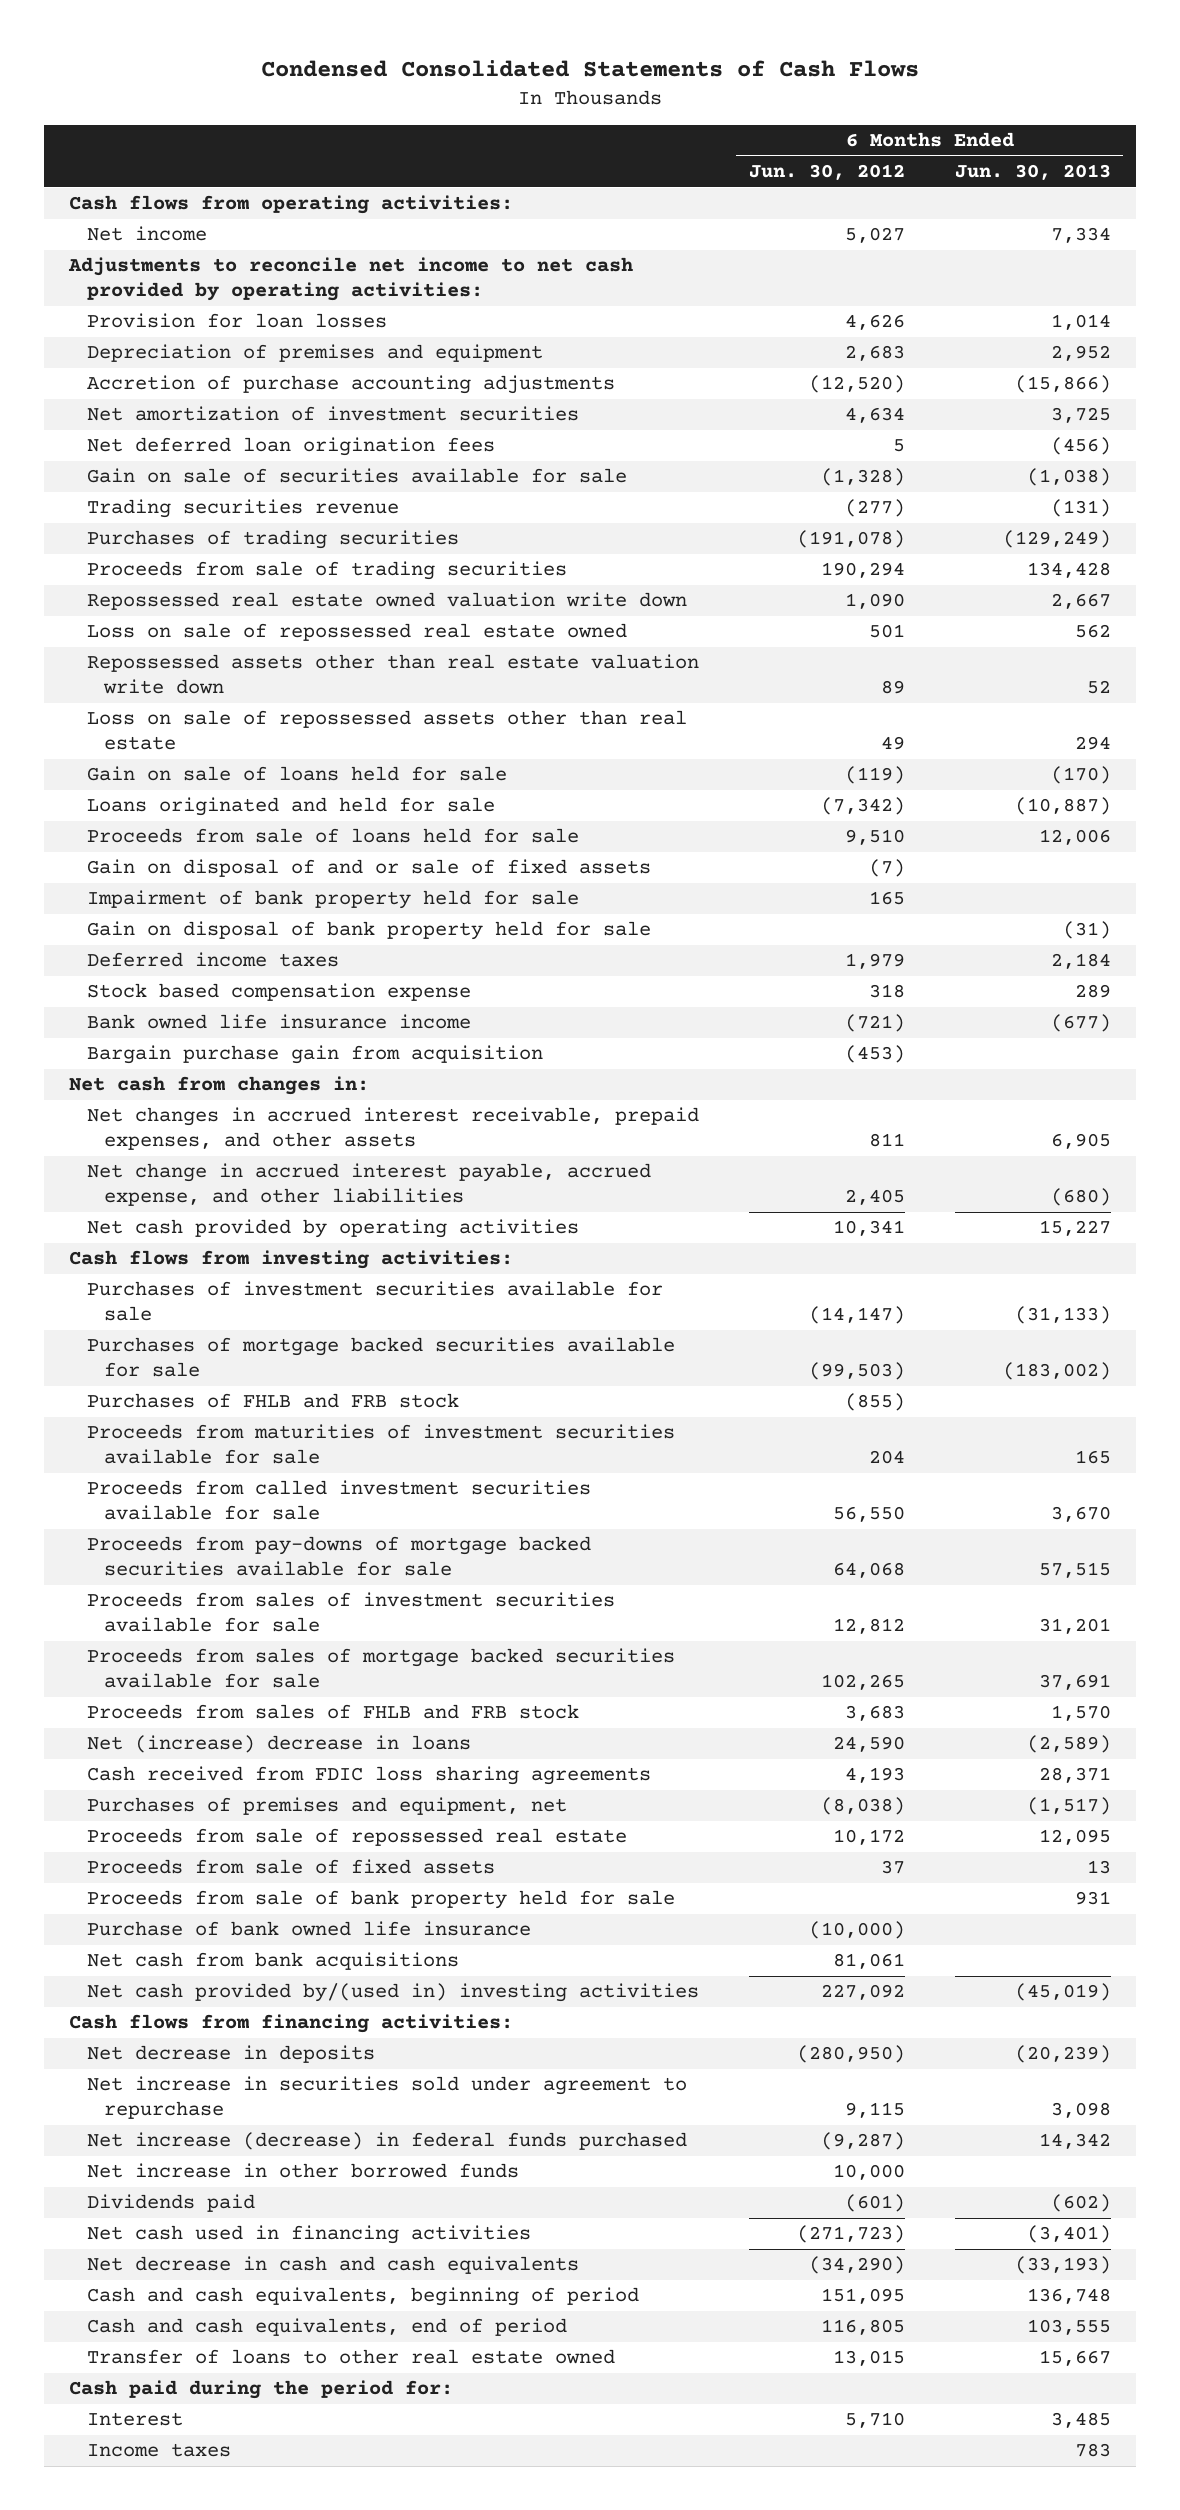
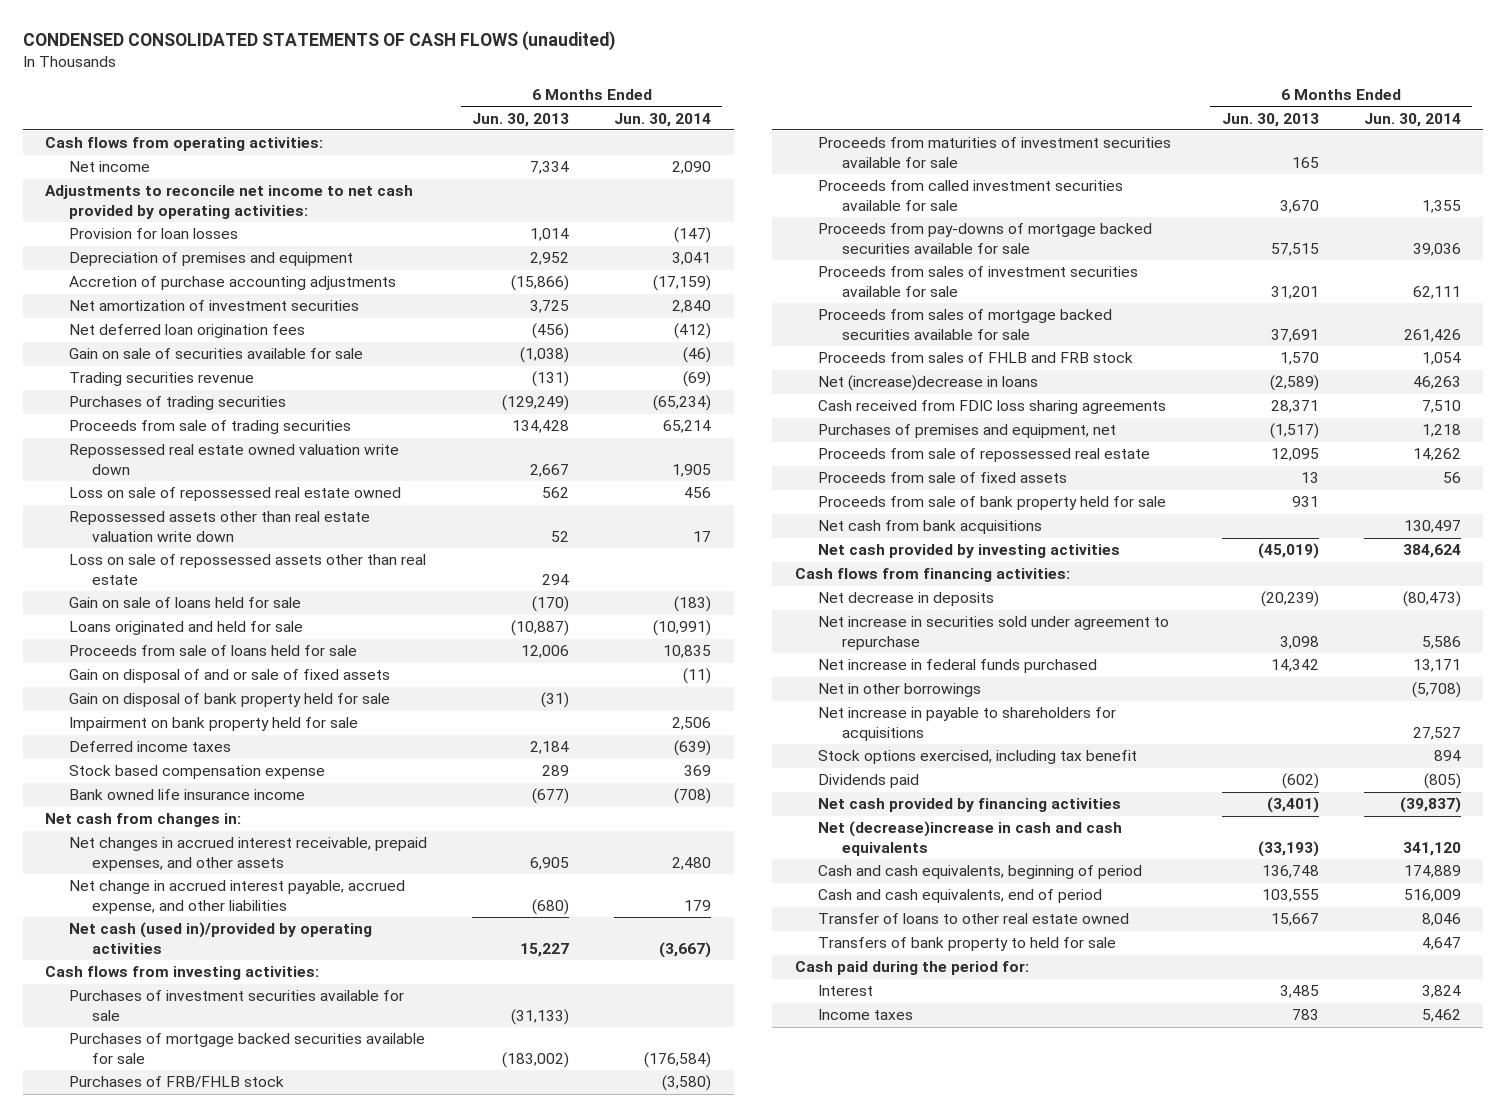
[260,60,919,78] Condensed Consolidated Statements of Cash Flows -> [22,31,615,52] CONDENSED CONSOLIDATED STATEMENTS OF CASH FLOWS (unaudited)
[748,164,905,181] Jun. 30, 2012 -> none
none -> [614,112,712,127] Jun. 30, 2014
[86,890,579,910] Impairment of bank property held for sale -> none
none -> [68,717,358,732] Impairment on bank property held for sale
[86,1045,543,1065] Bargain purchase gain from acquisition -> none
[86,1219,579,1239] Net cash provided by operating activities -> [68,922,372,954] Net cash (used in)/provided by operating activities
[86,1393,459,1409] Purchases of FHLB and FRB stock -> [68,1076,284,1089] Purchases of FRB/FHLB stock
[86,1735,471,1754] Net (increase) decrease in loans -> [818,375,1039,392] Net (increase)decrease in loans
[86,1921,531,1937] Purchase of bank owned life insurance -> none
[86,1983,699,2003] Net cash provided by/(used in) investing activities -> [818,544,1121,559] Net cash provided by investing activities
[86,2132,687,2151] Net increase (decrease) in federal funds purchased -> [818,659,1098,674] Net increase in federal funds purchased
[86,2163,519,2179] Net increase in other borrowed funds -> [818,683,982,698] Net in other borrowings
none -> [818,707,1117,741] Net increase in payable to shareholders for acquisitions
none -> [818,750,1138,765] Stock options exercised, including tax benefit
[86,2225,531,2245] Net cash used in financing activities -> [818,798,1122,813] Net cash provided by financing activities
[86,2256,579,2275] Net decrease in cash and cash equivalents -> [818,821,1123,856] Net (decrease)increase in cash and cash equivalents
none -> [818,937,1117,952] Transfers of bank property to held for sale

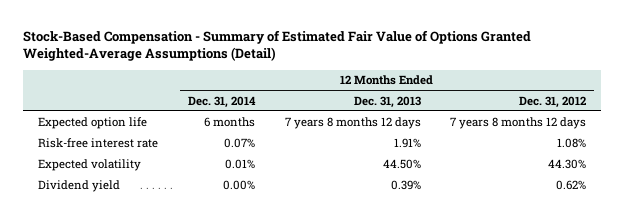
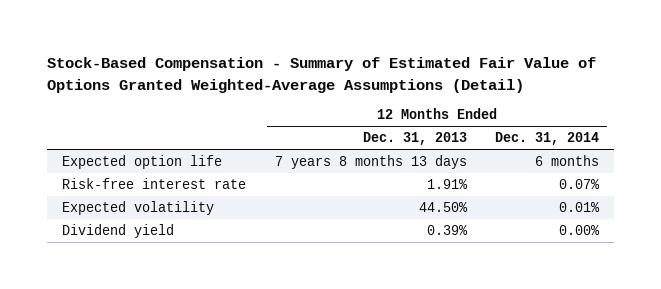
[519,95,587,108] Dec. 31, 2012 -> none
[284,117,421,130] 7 years 8 months 12 days -> [274,155,467,170] 7 years 8 months 13 days

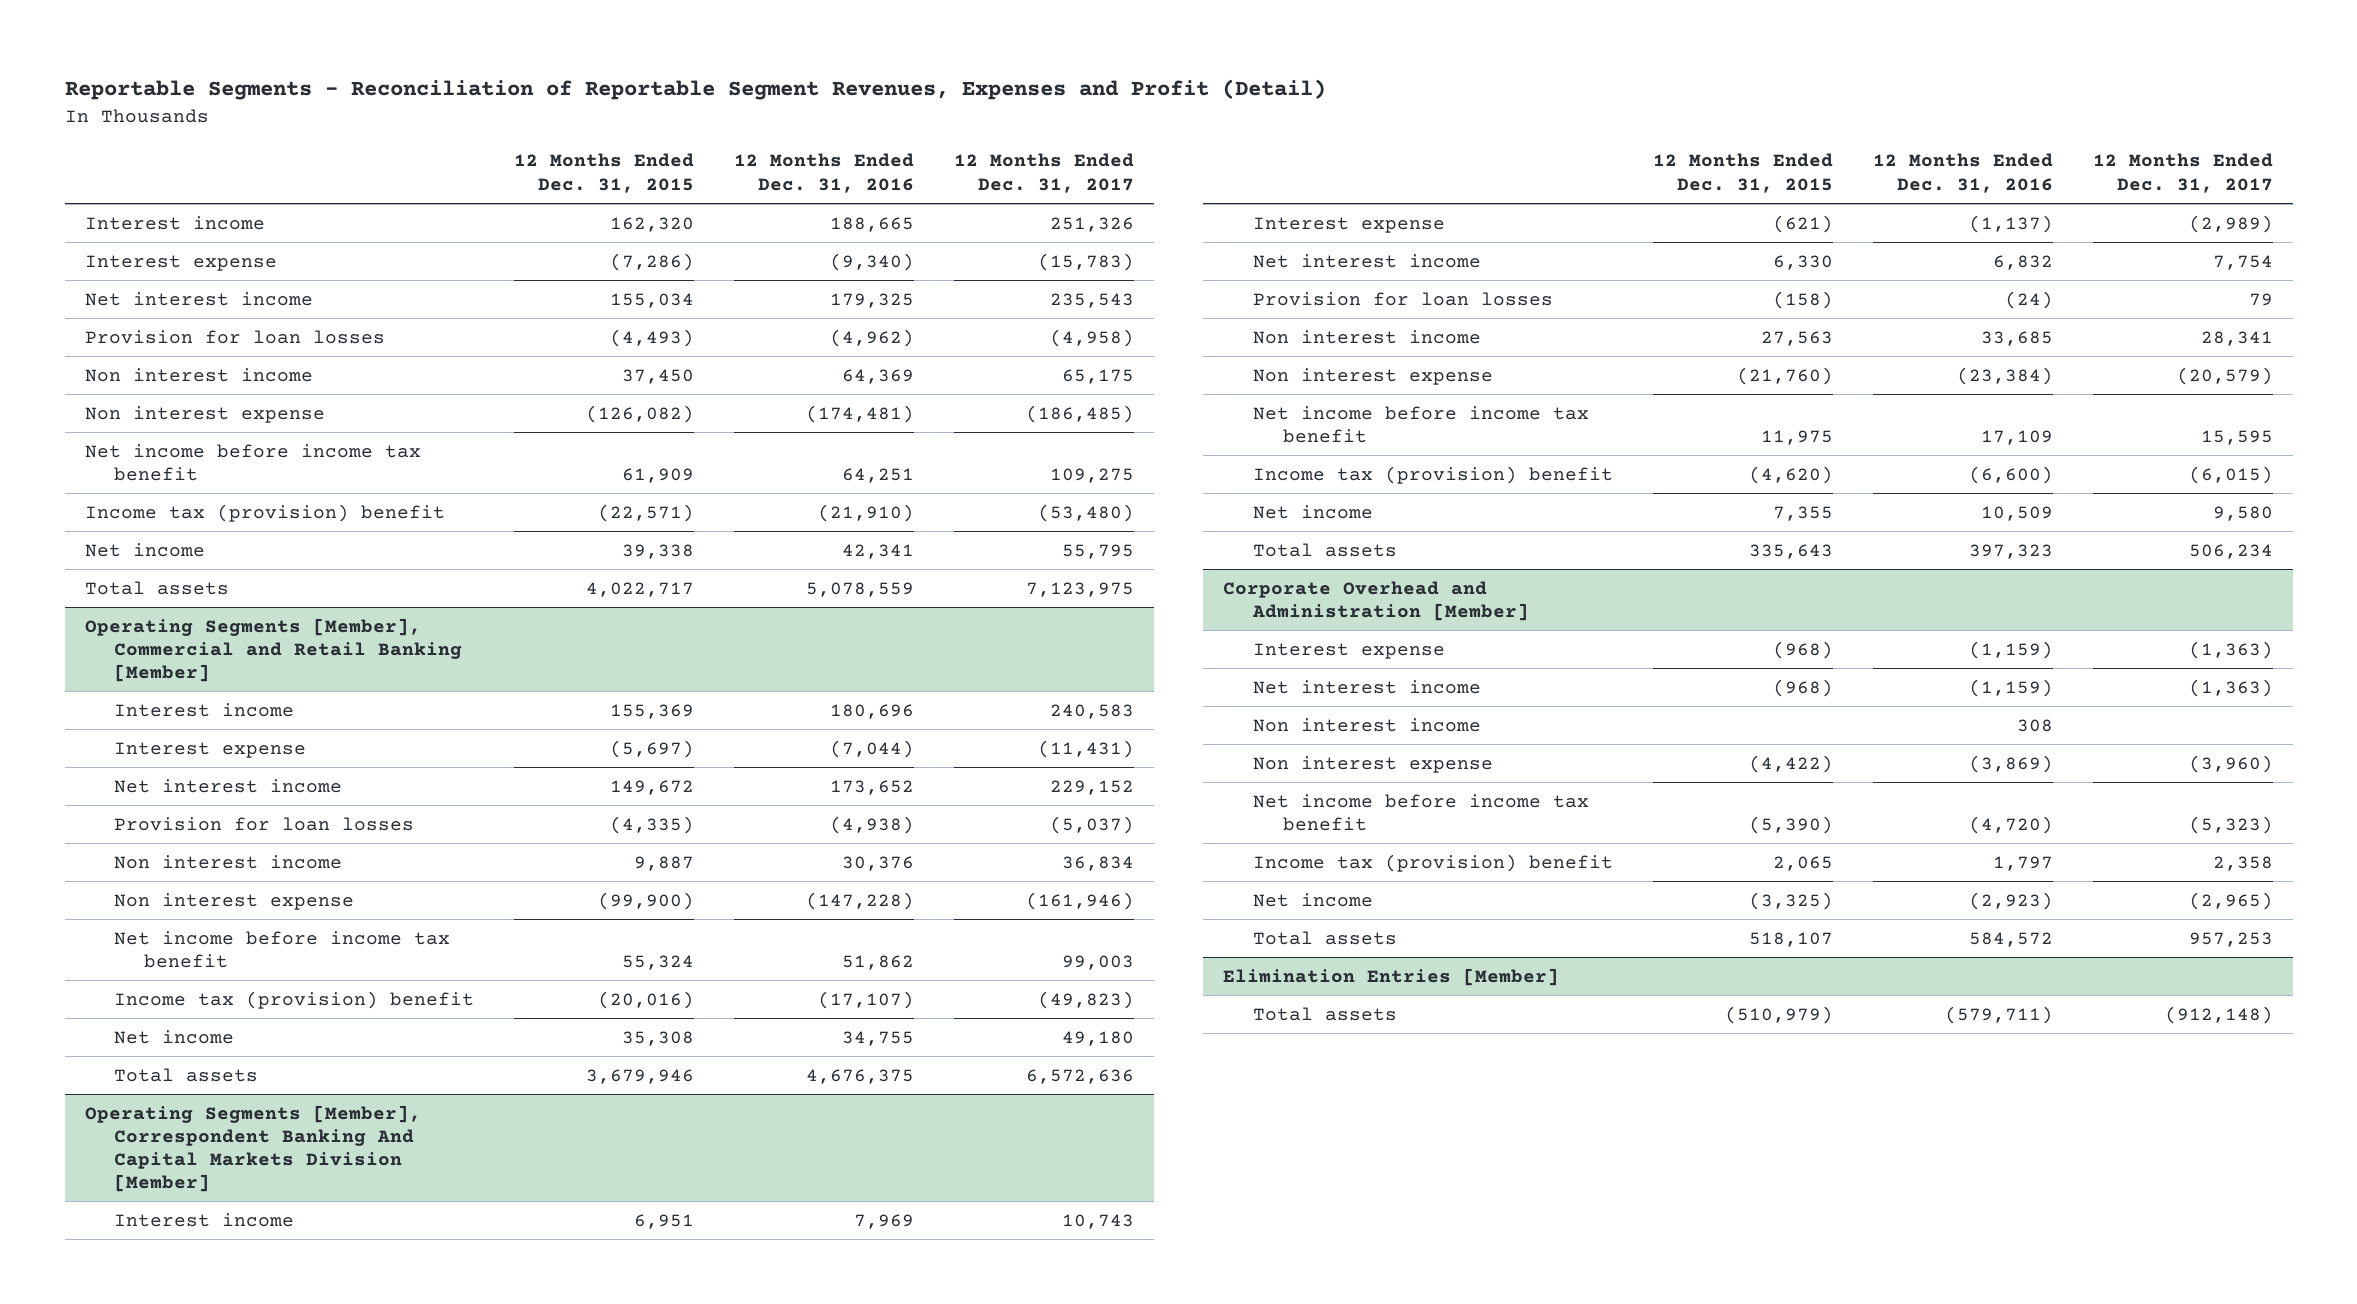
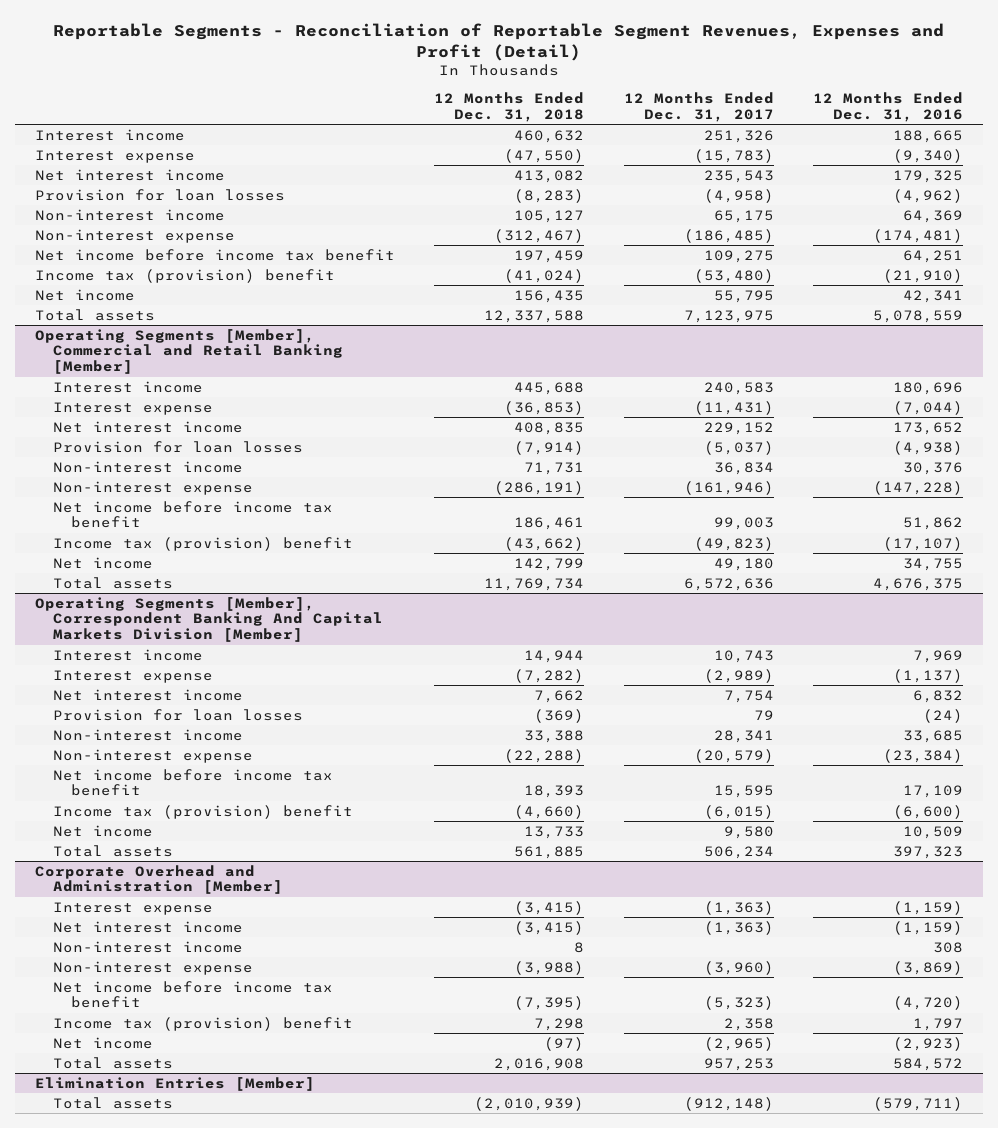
[514,153,695,193] 12 Months Ended Dec. 31, 2015 -> none
none -> [434,92,585,122] 12 Months Ended Dec. 31, 2018
[84,367,313,382] Non interest income -> [34,208,225,221] Non-interest income
[84,405,325,423] Non interest expense -> [34,228,235,243] Non-interest expense
[114,854,343,869] Non interest income -> [52,460,243,473] Non-interest income
[114,892,355,910] Non interest expense -> [52,480,253,495] Non-interest expense
[1253,329,1482,344] Non interest income -> [52,728,243,741] Non-interest income
[1253,367,1494,385] Non interest expense -> [52,748,253,763] Non-interest expense
[1253,717,1482,732] Non interest income -> [52,940,243,953] Non-interest income
[1253,755,1494,773] Non interest expense -> [52,960,253,975] Non-interest expense

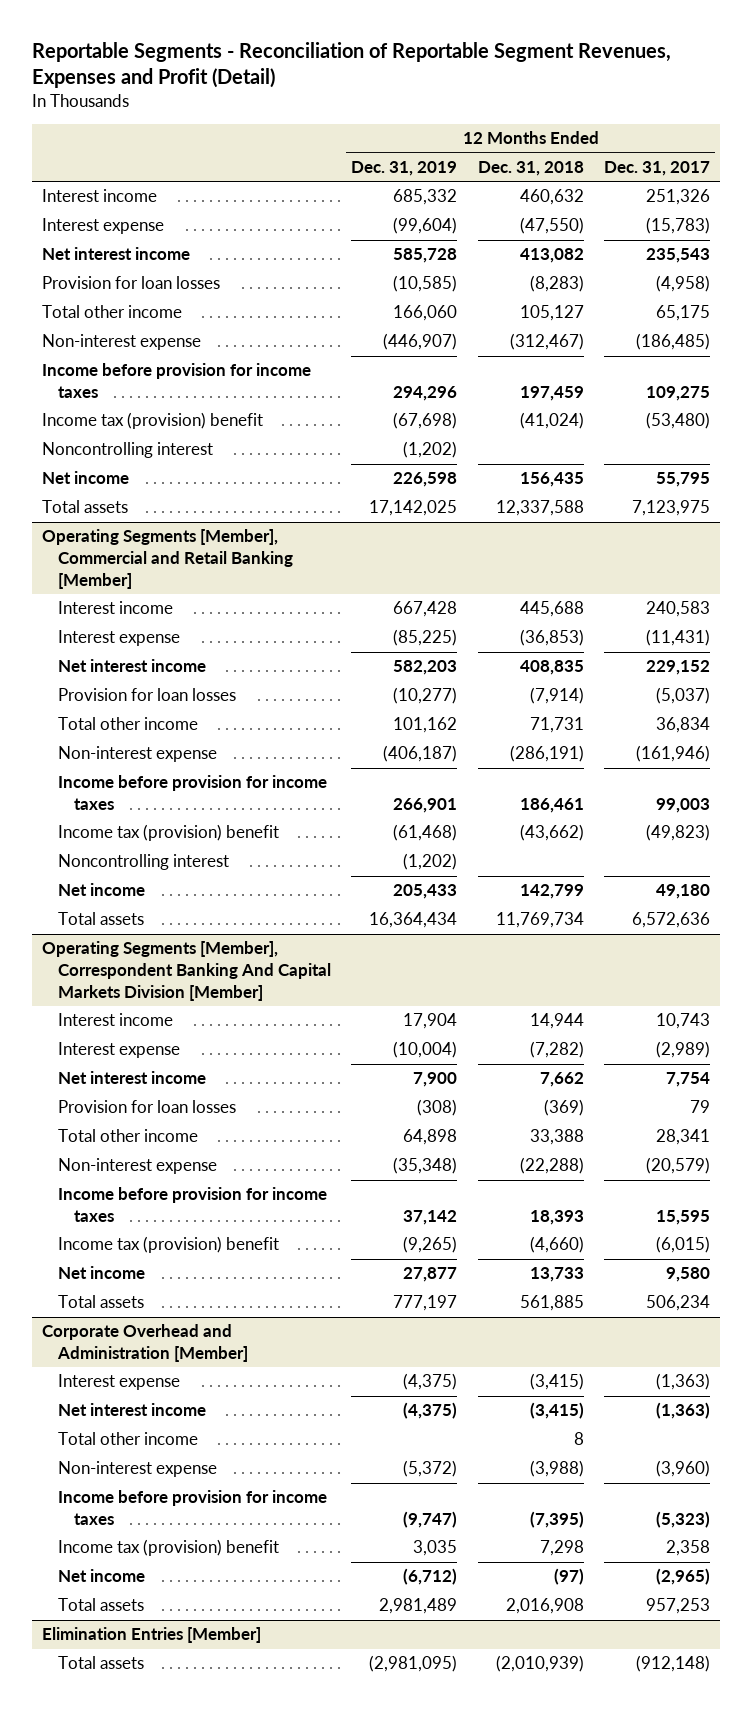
[813,92,964,122] 12 Months Ended Dec. 31, 2016 -> none
none -> [351,161,458,177] Dec. 31, 2019
[34,208,225,221] Non-interest income -> [42,305,183,319] Total other income
[34,248,395,261] Net income before income tax benefit -> [42,363,312,399] Income before provision for income taxes
none -> [42,442,214,459] Noncontrolling interest
[52,460,243,473] Non-interest income -> [58,717,199,731] Total other income
[52,500,333,529] Net income before income tax benefit -> [58,775,328,811] Income before provision for income taxes
none -> [58,854,230,871] Noncontrolling interest
[52,728,243,741] Non-interest income -> [58,1129,199,1143] Total other income
[52,768,333,797] Net income before income tax benefit -> [58,1187,328,1223] Income before provision for income taxes
[52,940,243,953] Non-interest income -> [58,1432,199,1446] Total other income
[52,980,333,1009] Net income before income tax benefit -> [58,1490,328,1526] Income before provision for income taxes

